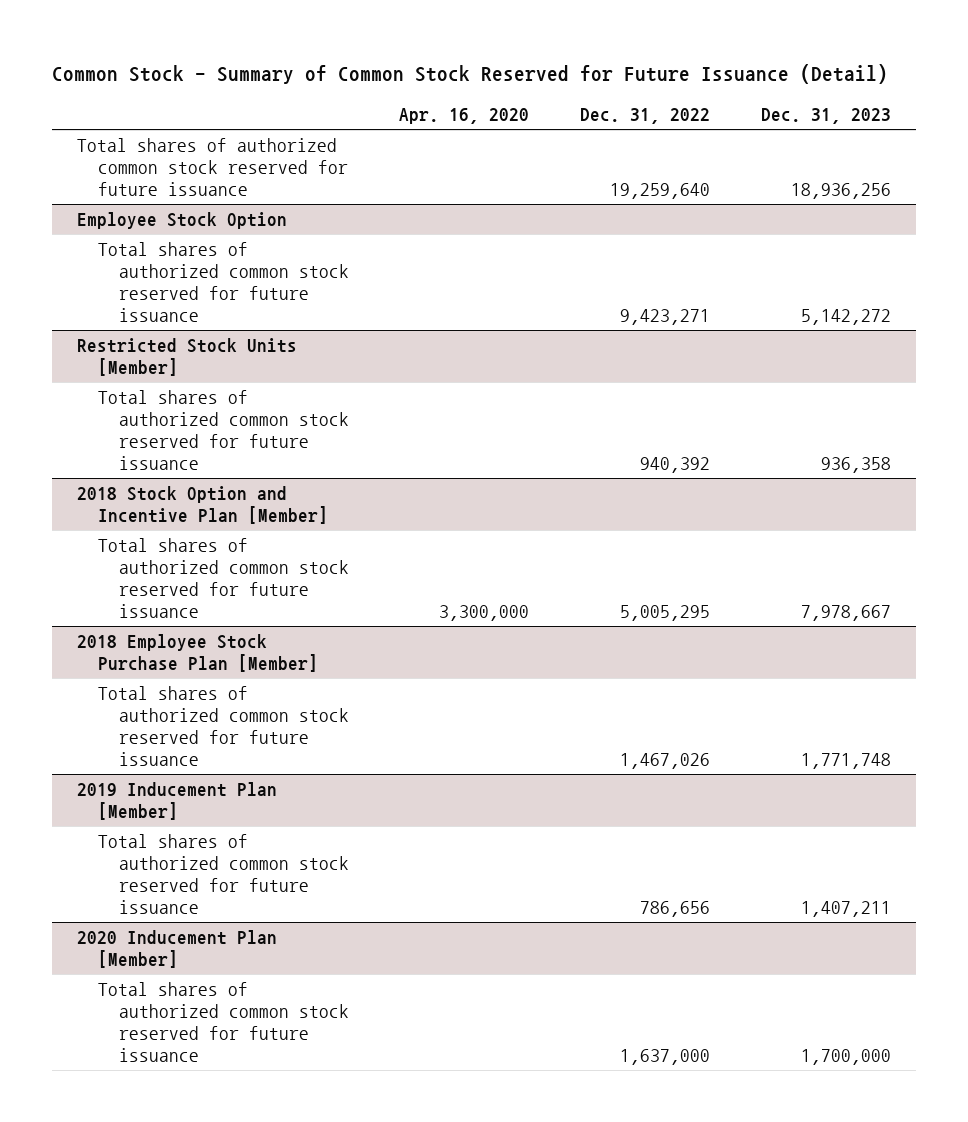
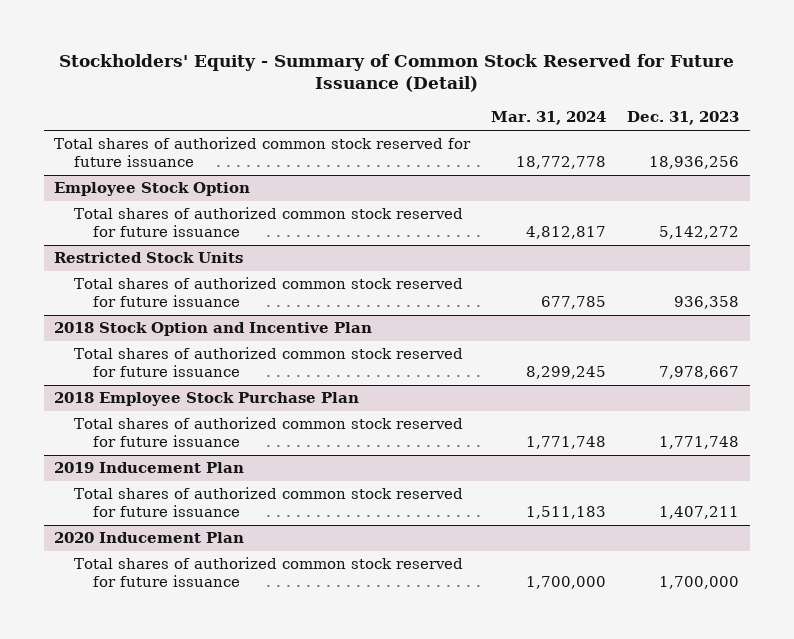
[51,64,888,85] Common Stock - Summary of Common Stock Reserved for Future Issuance (Detail) -> [58,53,734,93] Stockholders' Equity - Summary of Common Stock Reserved for Future Issuance (Detail)
[399,107,530,124] Apr. 16, 2020 -> none
[580,107,711,124] Dec. 31, 2022 -> none
none -> [491,111,607,126] Mar. 31, 2024
[77,338,298,377] Restricted Stock Units [Member] -> [54,252,244,264] Restricted Stock Units
[77,486,328,525] 2018 Stock Option and Incentive Plan [Member] -> [54,322,373,337] 2018 Stock Option and Incentive Plan
[77,634,318,673] 2018 Employee Stock Purchase Plan [Member] -> [54,392,360,407] 2018 Employee Stock Purchase Plan
[77,782,278,821] 2019 Inducement Plan [Member] -> [54,462,245,474] 2019 Inducement Plan
[77,930,278,969] 2020 Inducement Plan [Member] -> [54,532,245,544] 2020 Inducement Plan

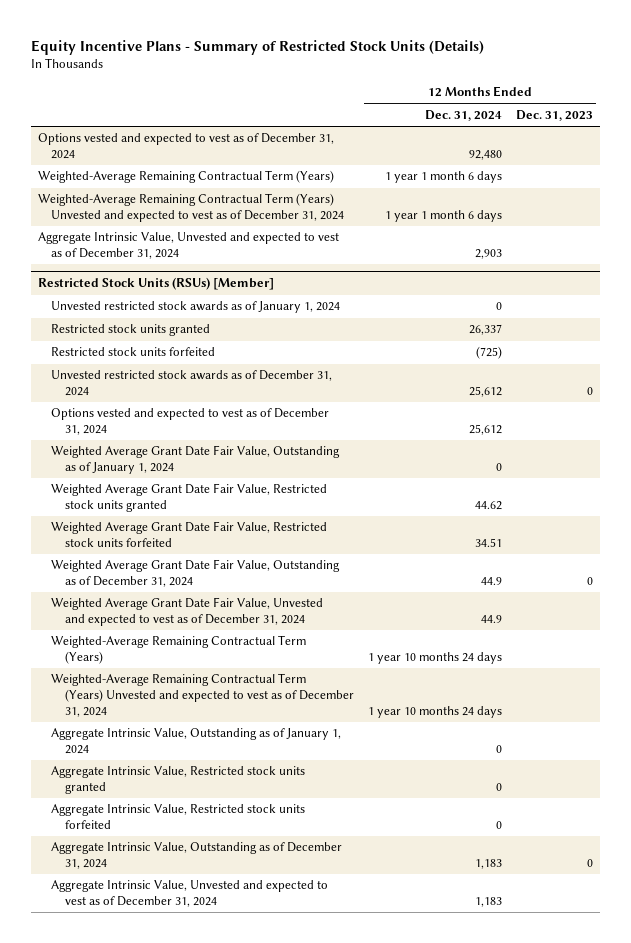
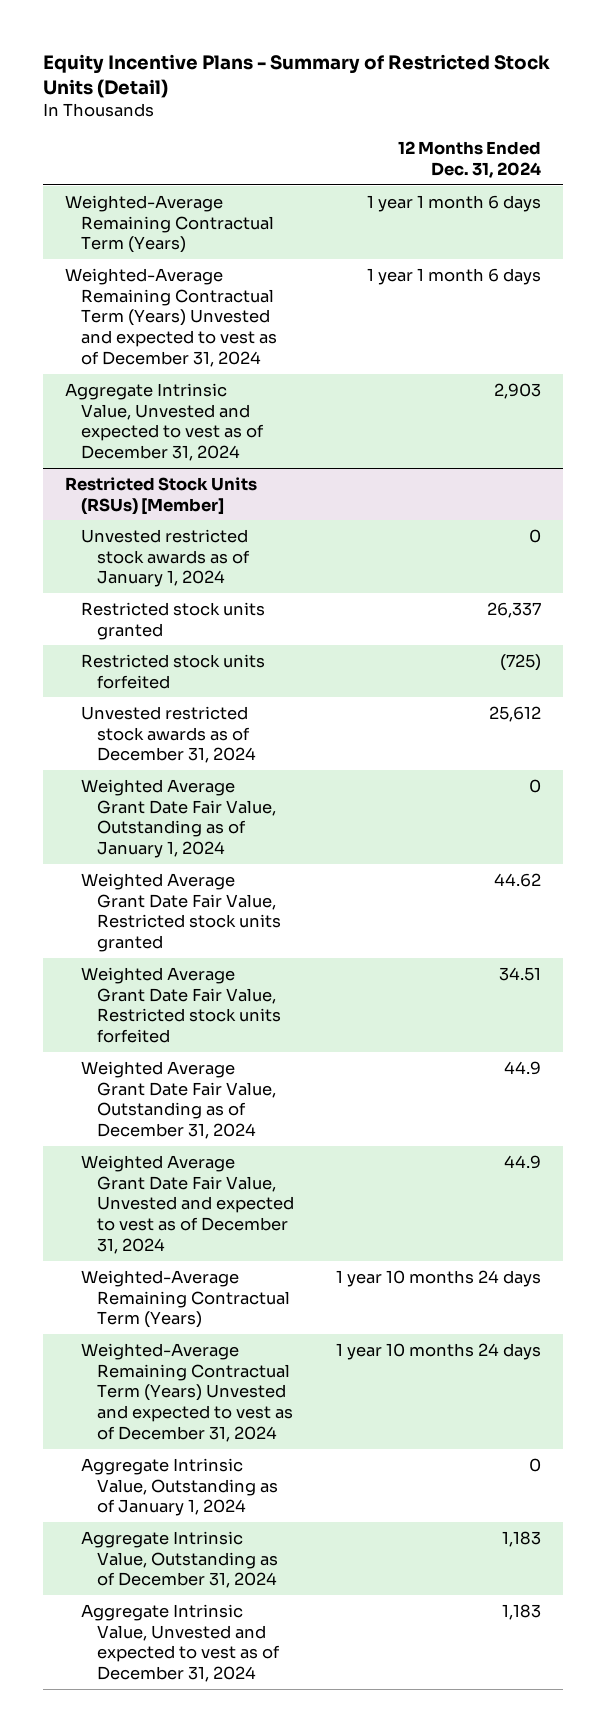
[30,39,484,55] Equity Incentive Plans - Summary of Restricted Stock Units (Details) -> [43,53,551,98] Equity Incentive Plans - Summary of Restricted Stock Units (Detail)
[515,109,593,121] Dec. 31, 2023 -> none
[37,133,334,160] Options vested and expected to vest as of December 31, 2024 -> none
[51,408,330,436] Options vested and expected to vest as of December 31, 2024 -> none
[51,766,306,795] Aggregate Intrinsic Value, Restricted stock units granted -> none
[51,804,306,830] Aggregate Intrinsic Value, Restricted stock units forfeited -> none

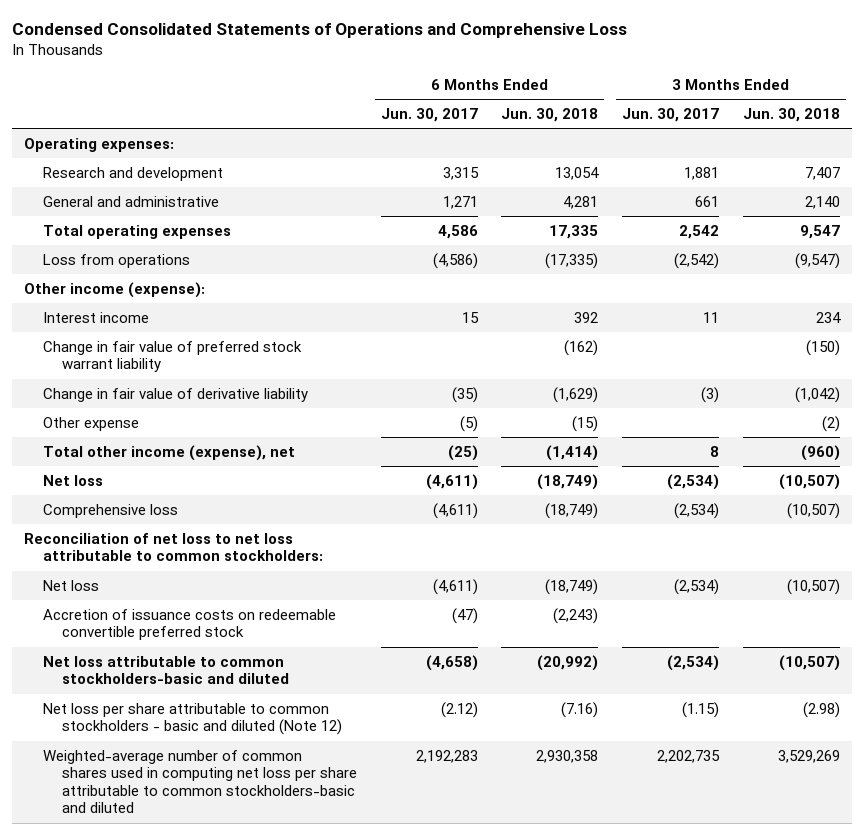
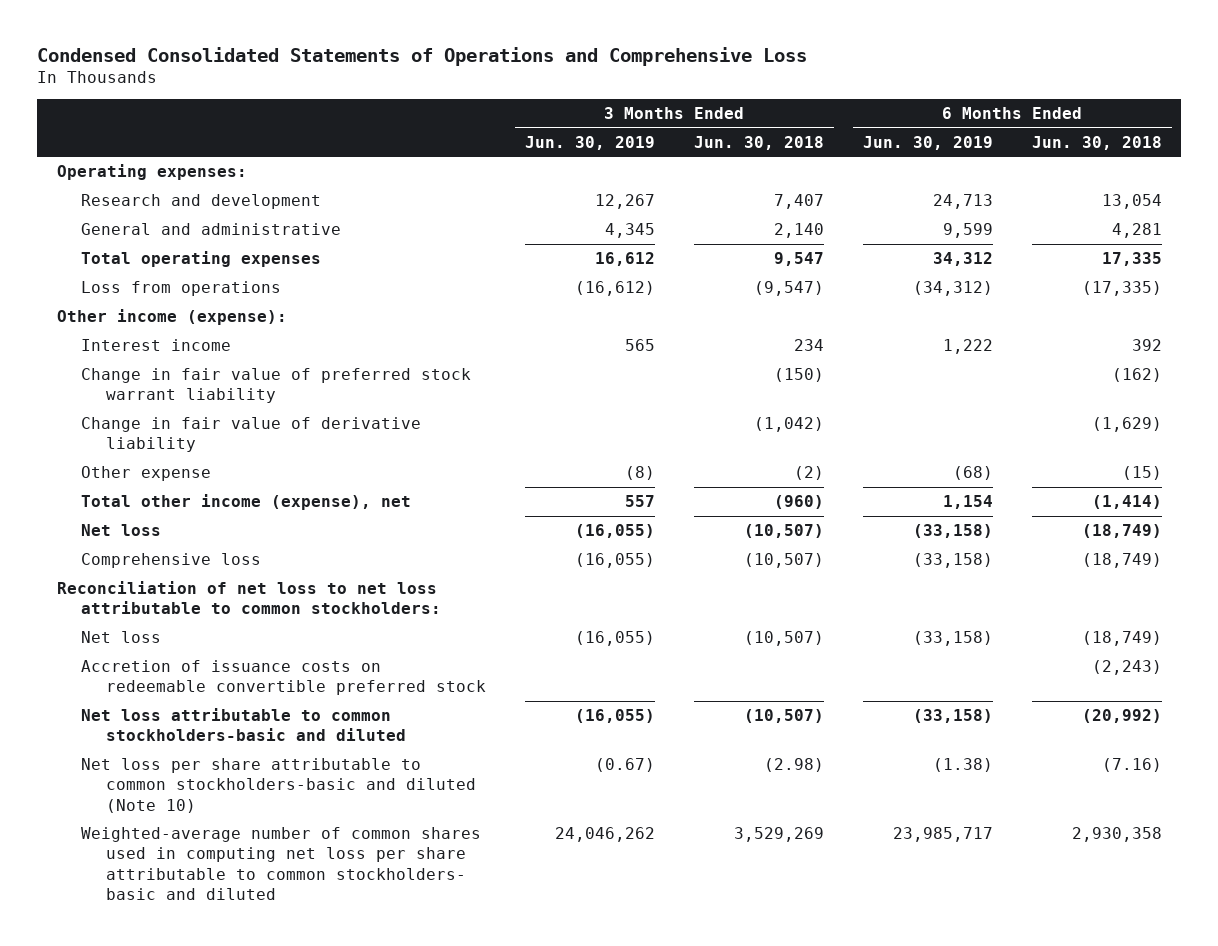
[380,108,478,123] Jun. 30, 2017 -> none
[622,108,720,123] Jun. 30, 2017 -> none
none -> [524,135,655,150] Jun. 30, 2019
none -> [862,135,993,150] Jun. 30, 2019
[42,702,342,736] Net loss per share attributable to common stockholders - basic and diluted (Note 12) -> [81,758,476,813] Net loss per share attributable to common stockholders-basic and diluted (Note 10)
[42,749,357,814] Weighted-average number of common shares used in computing net loss per share attributable to common stockholders-basic and diluted -> [81,827,482,901] Weighted-average number of common shares used in computing net loss per share attributable to common stockholders- basic and diluted

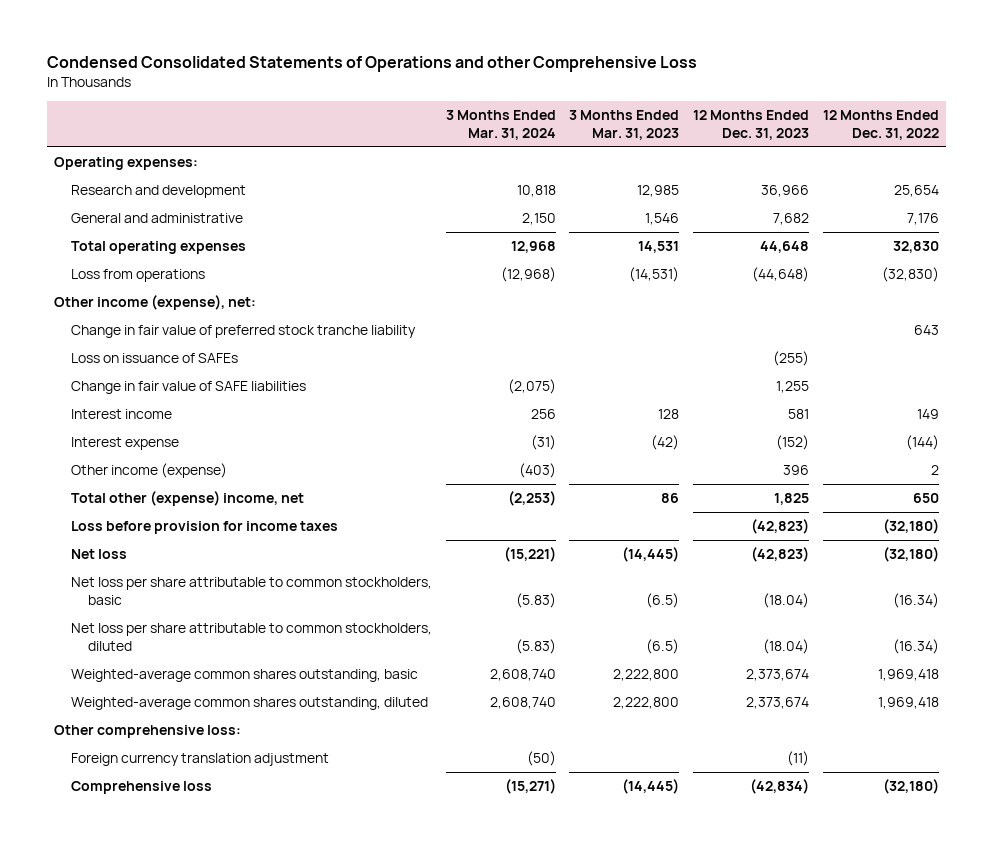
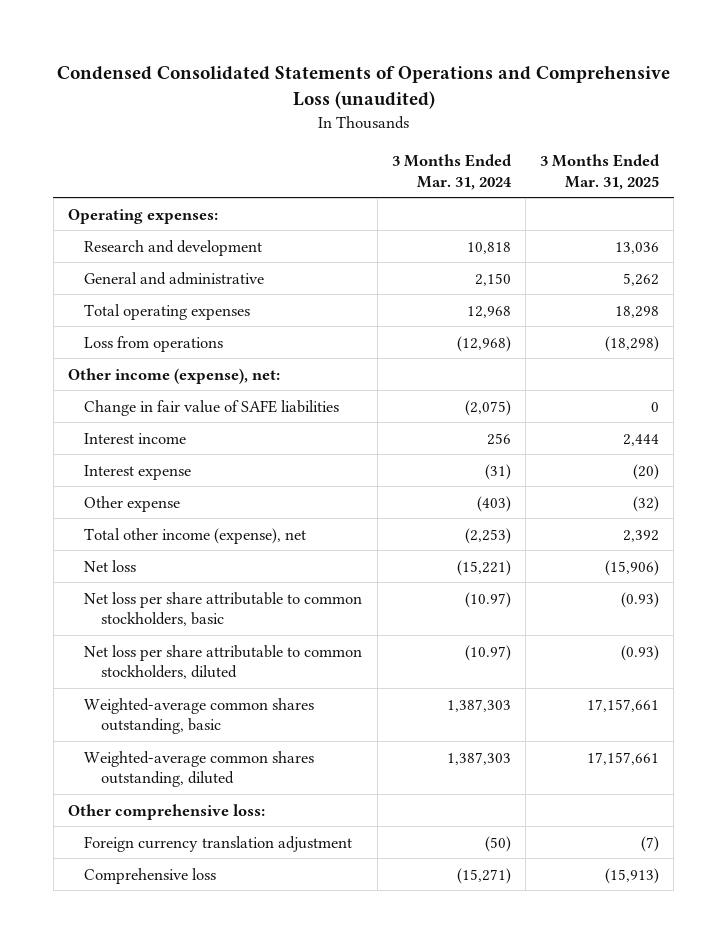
[46,56,697,73] Condensed Consolidated Statements of Operations and other Comprehensive Loss -> [56,66,670,110] Condensed Consolidated Statements of Operations and Comprehensive Loss (unaudited)
[569,110,680,140] 3 Months Ended Mar. 31, 2023 -> none
[693,110,810,140] 12 Months Ended Dec. 31, 2023 -> none
[823,110,940,140] 12 Months Ended Dec. 31, 2022 -> none
none -> [539,153,660,190] 3 Months Ended Mar. 31, 2025
[70,325,416,339] Change in fair value of preferred stock tranche liability -> none
[70,353,238,364] Loss on issuance of SAFEs -> none
[70,521,338,535] Loss before provision for income taxes -> none
[70,463,227,479] Other income (expense) -> [84,495,181,512] Other expense
[70,491,304,507] Total other (expense) income, net -> [84,527,307,544] Total other income (expense), net
[515,592,556,608] (5.83) -> [464,591,511,608] (10.97)
[515,638,556,654] (5.83) -> [464,644,511,661] (10.97)
[489,669,556,682] 2,608,740 -> [446,698,511,712] 1,387,303
[489,697,556,710] 2,608,740 -> [446,751,511,765] 1,387,303

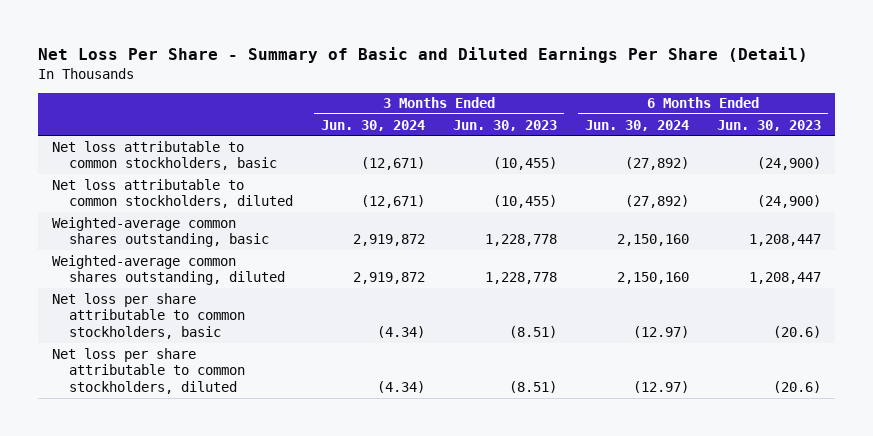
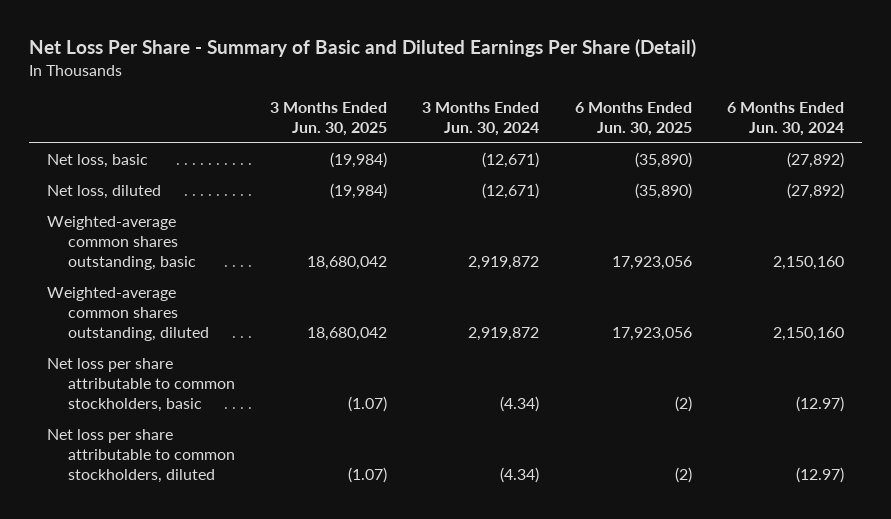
[452,119,557,131] Jun. 30, 2023 -> none
[716,119,821,131] Jun. 30, 2023 -> none
none -> [270,102,388,136] 3 Months Ended Jun. 30, 2025
none -> [574,102,692,136] 6 Months Ended Jun. 30, 2025
[52,140,277,171] Net loss attributable to common stockholders, basic -> [47,154,149,169] Net loss, basic
[52,178,293,209] Net loss attributable to common stockholders, diluted -> [47,185,162,200] Net loss, diluted

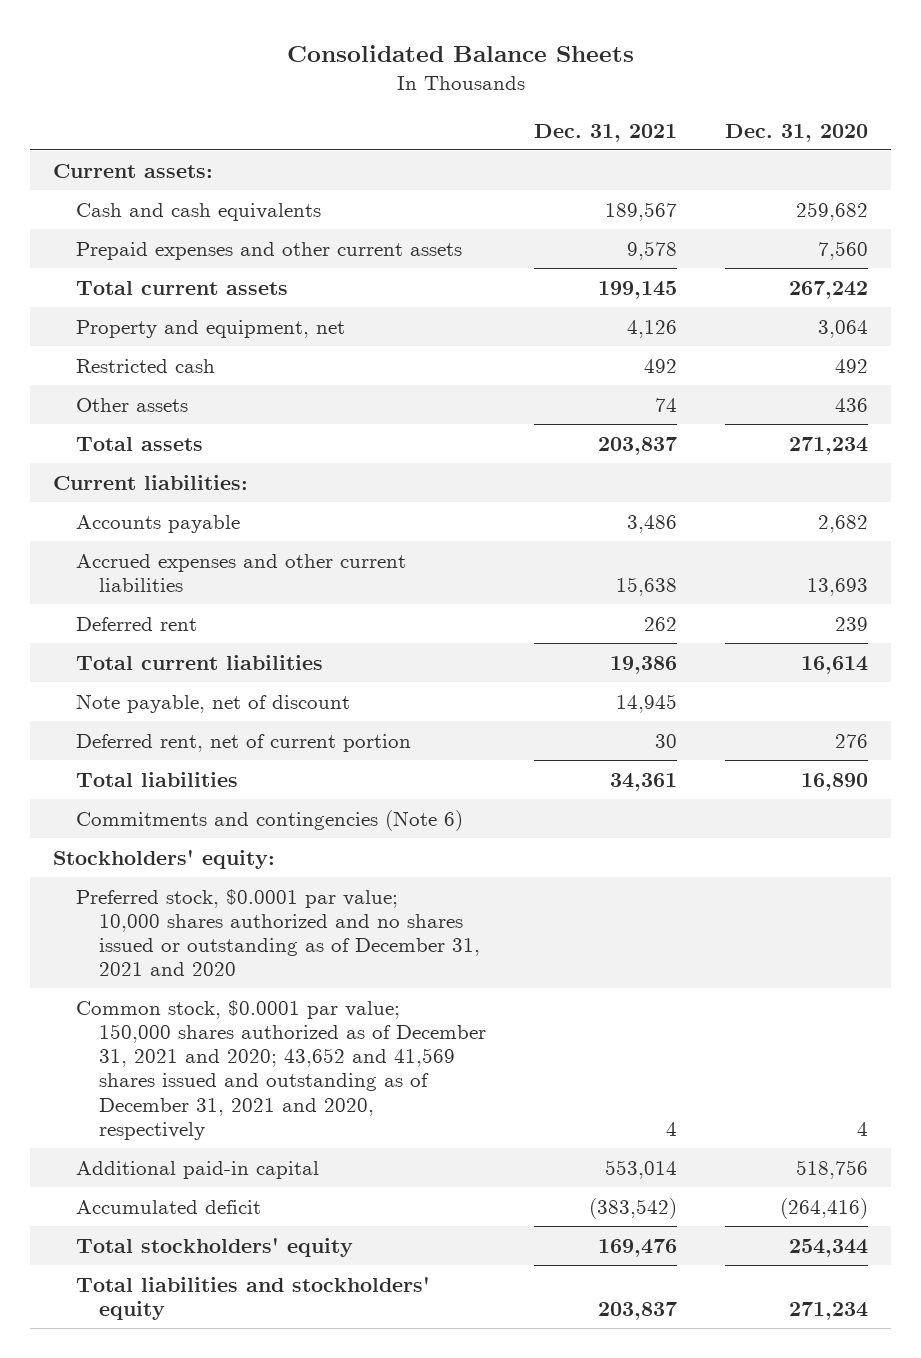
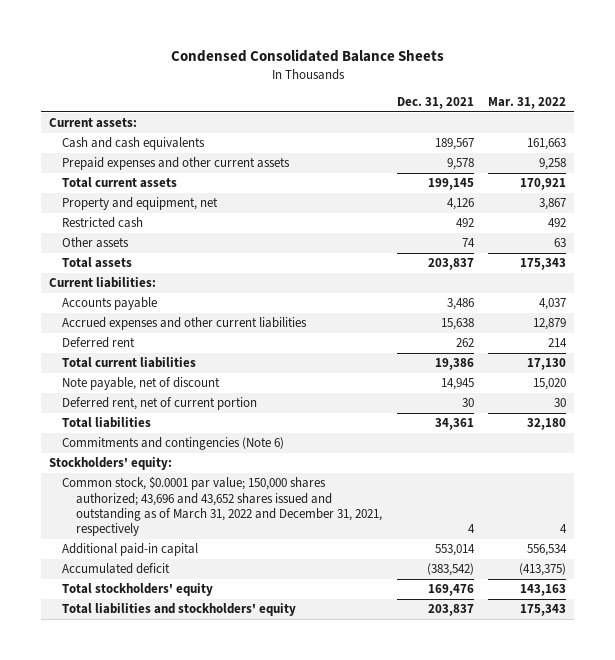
[286,45,634,63] Consolidated Balance Sheets -> [170,49,444,63] Condensed Consolidated Balance Sheets
[724,123,868,142] Dec. 31, 2020 -> none
none -> [488,97,567,110] Mar. 31, 2022
[76,888,481,977] Preferred stock, $0.0001 par value; 10,000 shares authorized and no shares issued or outstanding as of December 31, 2021 and 2020 -> none
[76,999,487,1140] Common stock, $0.0001 par value; 150,000 shares authorized as of December 31, 2021 and 2020; 43,652 and 41,569 shares issued and outstanding as of December 31, 2021 and 2020, respectively -> [62,476,382,536] Common stock, $0.0001 par value; 150,000 shares authorized; 43,696 and 43,652 shares issued and outstanding as of March 31, 2022 and December 31, 2021, respectively

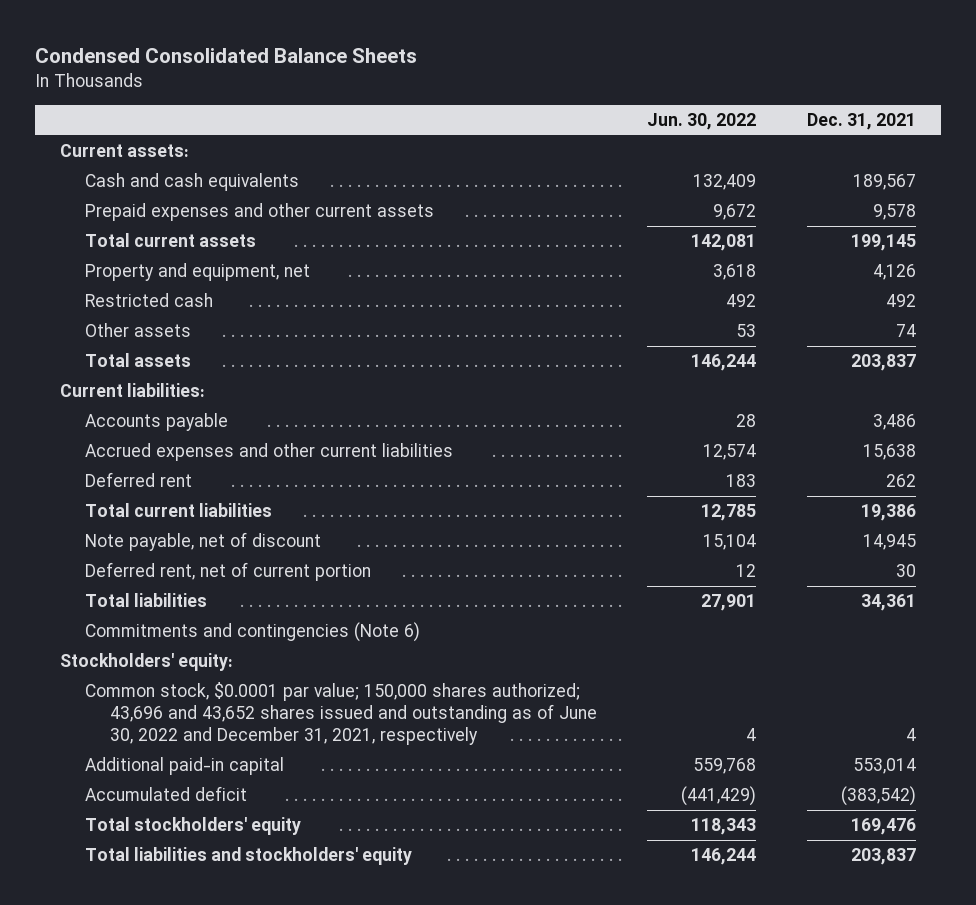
[488,97,567,110] Mar. 31, 2022 -> none
none -> [647,112,757,130] Jun. 30, 2022
[62,476,382,536] Common stock, $0.0001 par value; 150,000 shares authorized; 43,696 and 43,652 shares issued and outstanding as of March 31, 2022 and December 31, 2021, respectively -> [85,682,598,745] Common stock, $0.0001 par value; 150,000 shares authorized; 43,696 and 43,652 shares issued and outstanding as of June 30, 2022 and December 31, 2021, respectively

